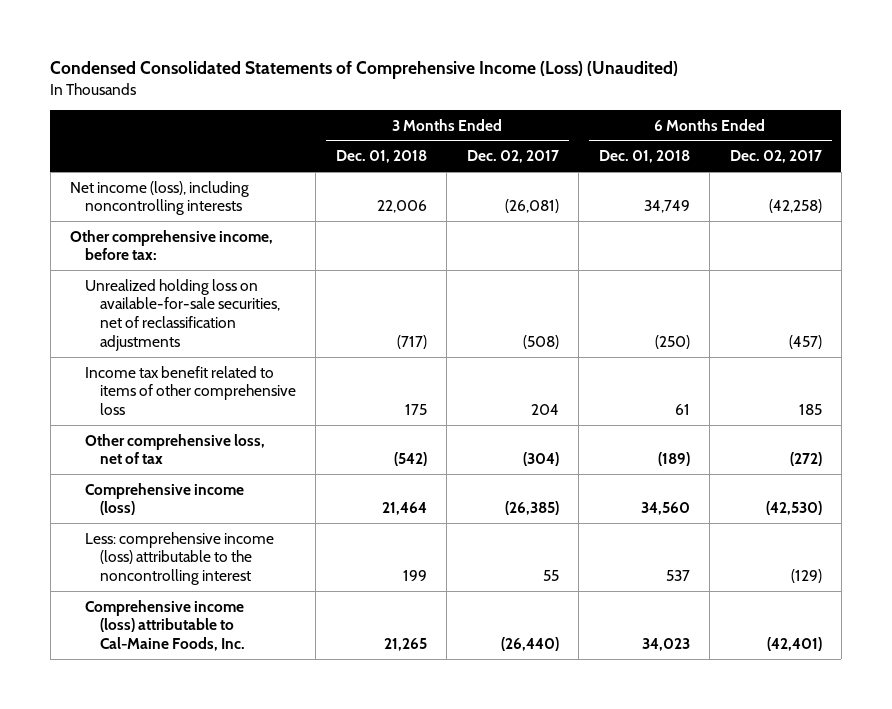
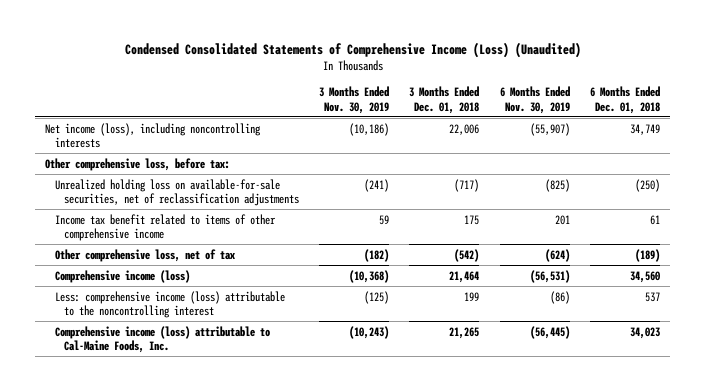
[466,150,559,164] Dec. 02, 2017 -> none
[729,150,822,164] Dec. 02, 2017 -> none
none -> [319,86,390,114] 3 Months Ended Nov. 30, 2019
none -> [499,86,570,114] 6 Months Ended Nov. 30, 2019
[70,229,274,261] Other comprehensive income, before tax: -> [45,157,231,171] Other comprehensive loss, before tax:
[84,365,296,416] Income tax benefit related to items of other comprehensive loss -> [54,213,276,241] Income tax benefit related to items of other comprehensive income

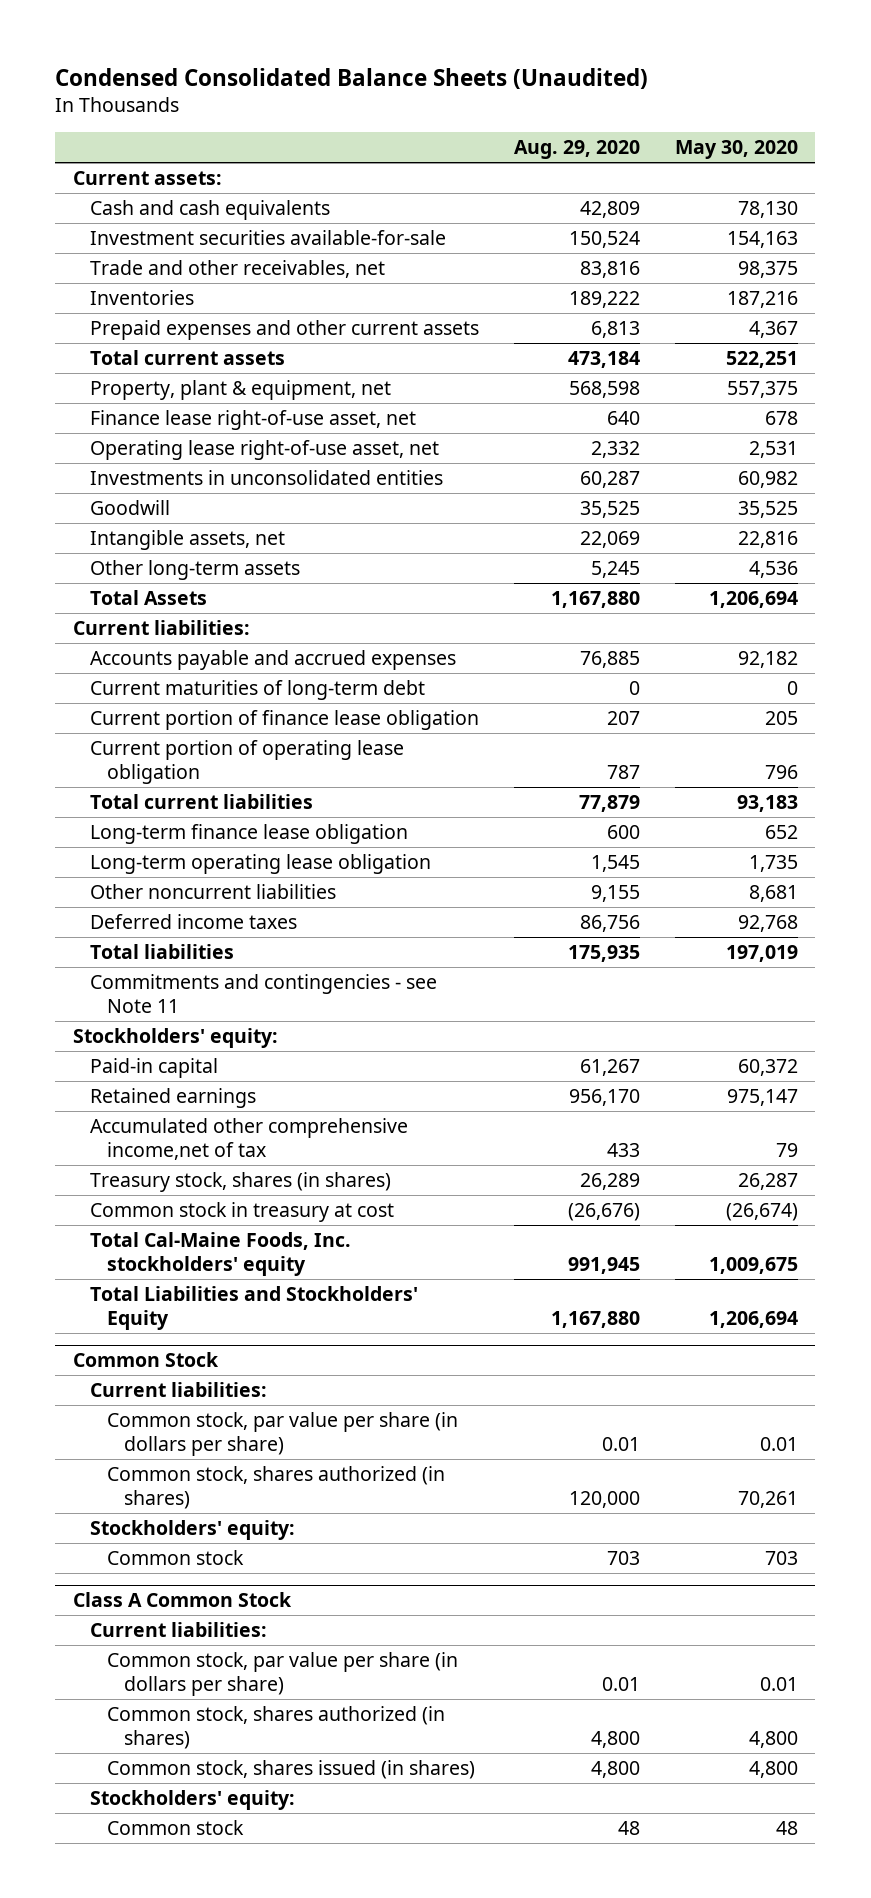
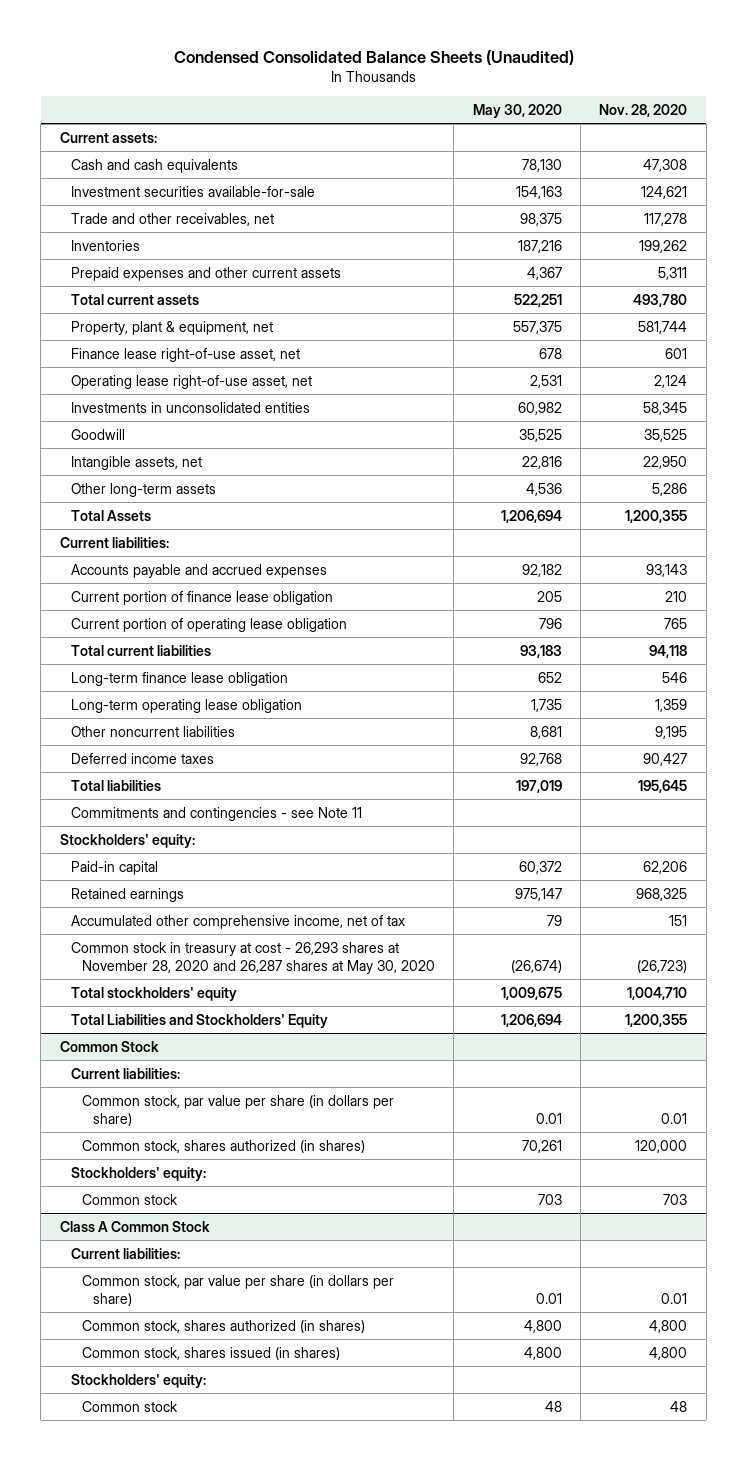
[513,140,640,160] Aug. 29, 2020 -> none
none -> [599,103,688,117] Nov. 28, 2020
[89,680,425,701] Current maturities of long-term debt -> none
[89,1172,391,1193] Treasury stock, shares (in shares) -> none
[89,1118,408,1161] Accumulated other comprehensive income,net of tax -> [70,914,405,929] Accumulated other comprehensive income, net of tax
[89,1202,394,1223] Common stock in treasury at cost -> [70,941,435,974] Common stock in treasury at cost - 26,293 shares at November 28, 2020 and 26,287 shares at May 30, 2020
[89,1232,351,1277] Total Cal-Maine Foods, Inc. stockholders' equity -> [70,986,237,1001] Total stockholders' equity

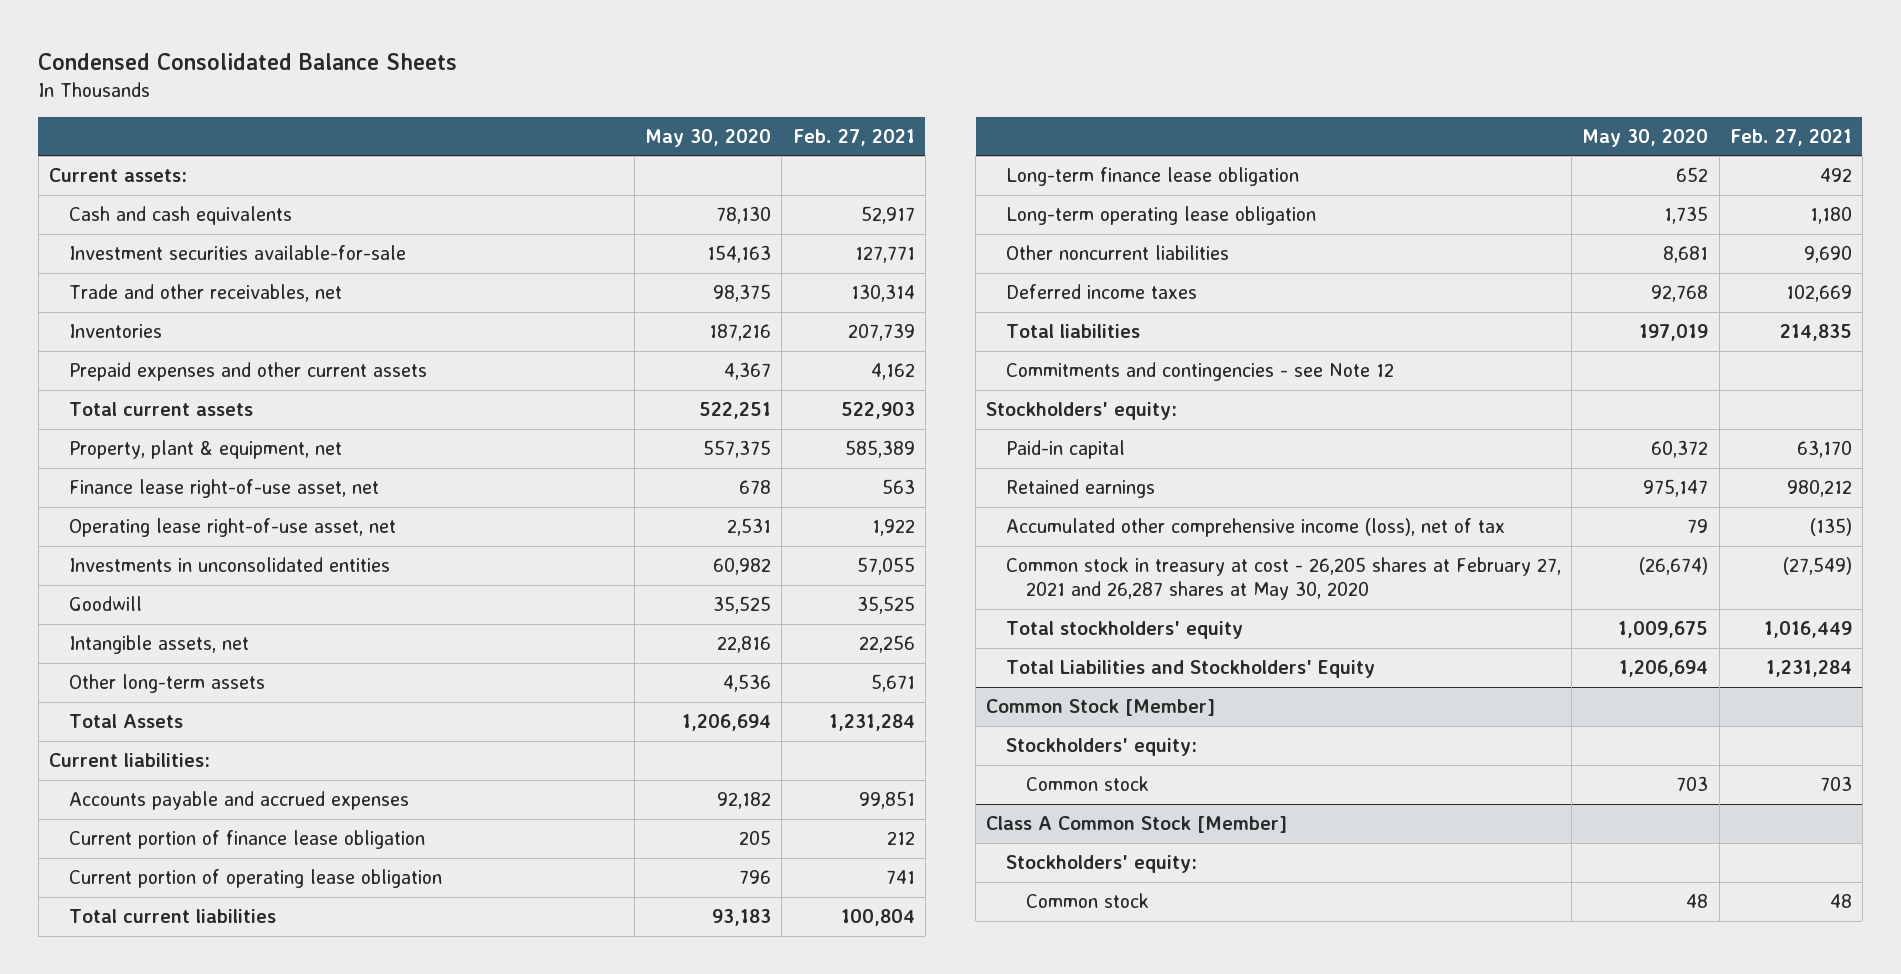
[173,49,574,65] Condensed Consolidated Balance Sheets (Unaudited) -> [38,52,458,70] Condensed Consolidated Balance Sheets
[599,103,688,117] Nov. 28, 2020 -> none
none -> [792,129,915,147] Feb. 27, 2021
[70,806,362,821] Commitments and contingencies - see Note 11 -> [1006,362,1395,382] Commitments and contingencies - see Note 12
[70,914,405,929] Accumulated other comprehensive income, net of tax -> [1006,518,1506,538] Accumulated other comprehensive income (loss), net of tax
[70,941,435,974] Common stock in treasury at cost - 26,293 shares at November 28, 2020 and 26,287 shares at May 30, 2020 -> [1006,557,1562,601] Common stock in treasury at cost - 26,205 shares at February 27, 2021 and 26,287 shares at May 30, 2020
[70,1067,180,1079] Current liabilities: -> none
[81,1094,394,1126] Common stock, par value per share (in dollars per share) -> none
[81,1139,365,1153] Common stock, shares authorized (in shares) -> none
[59,1040,159,1052] Common Stock -> [986,699,1216,717] Common Stock [Member]
[70,1247,180,1259] Current liabilities: -> none
[81,1274,394,1306] Common stock, par value per share (in dollars per share) -> none
[81,1319,365,1333] Common stock, shares authorized (in shares) -> none
[81,1346,340,1360] Common stock, shares issued (in shares) -> none
[59,1220,210,1232] Class A Common Stock -> [986,816,1288,834] Class A Common Stock [Member]

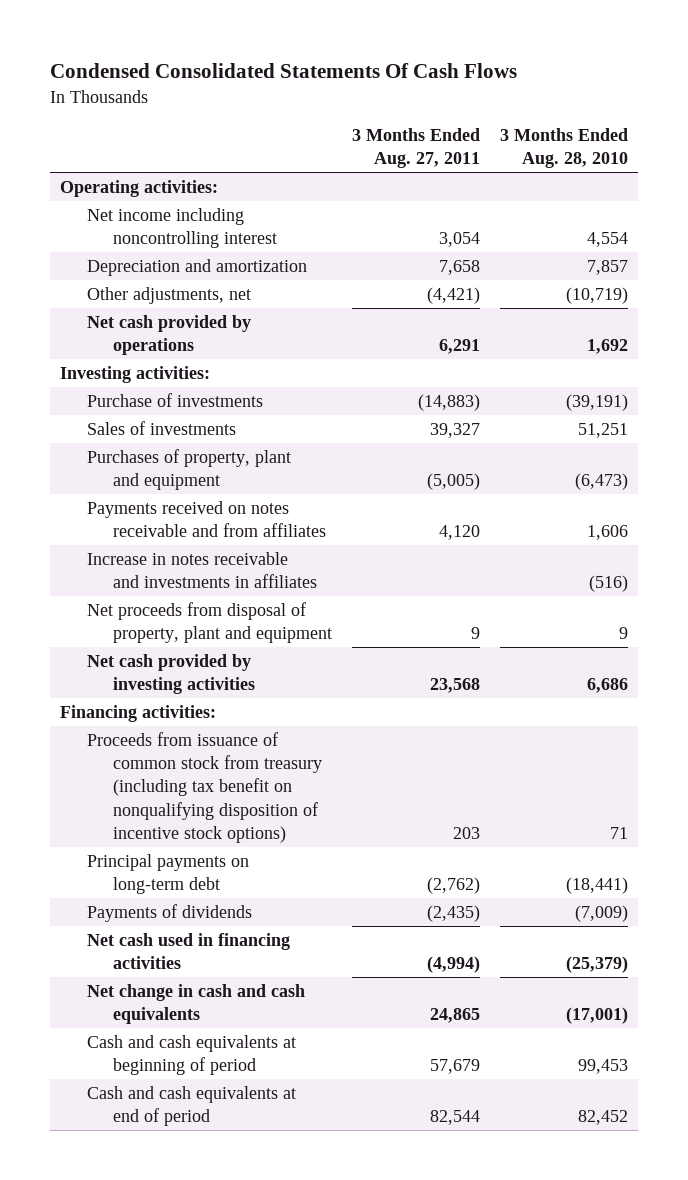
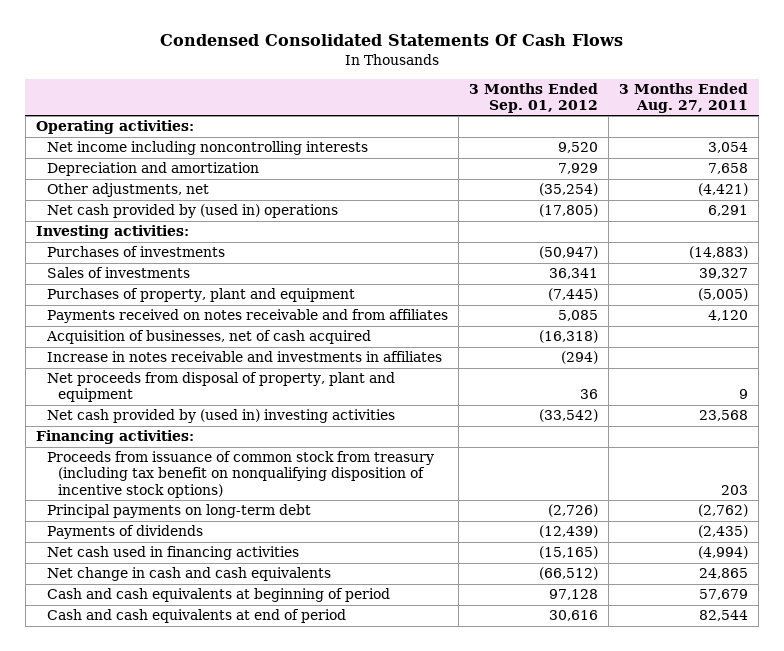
[500,127,629,168] 3 Months Ended Aug. 28, 2010 -> none
none -> [469,82,599,114] 3 Months Ended Sep. 01, 2012
[86,207,278,249] Net income including noncontrolling interest -> [47,141,369,156] Net income including noncontrolling interests
[86,314,251,356] Net cash provided by operations -> [47,204,339,219] Net cash provided by (used in) operations
[86,392,263,407] Purchase of investments -> [47,246,226,258] Purchases of investments
none -> [46,330,372,345] Acquisition of businesses, net of cash acquired
[86,653,256,695] Net cash provided by investing activities -> [47,409,396,424] Net cash provided by (used in) investing activities

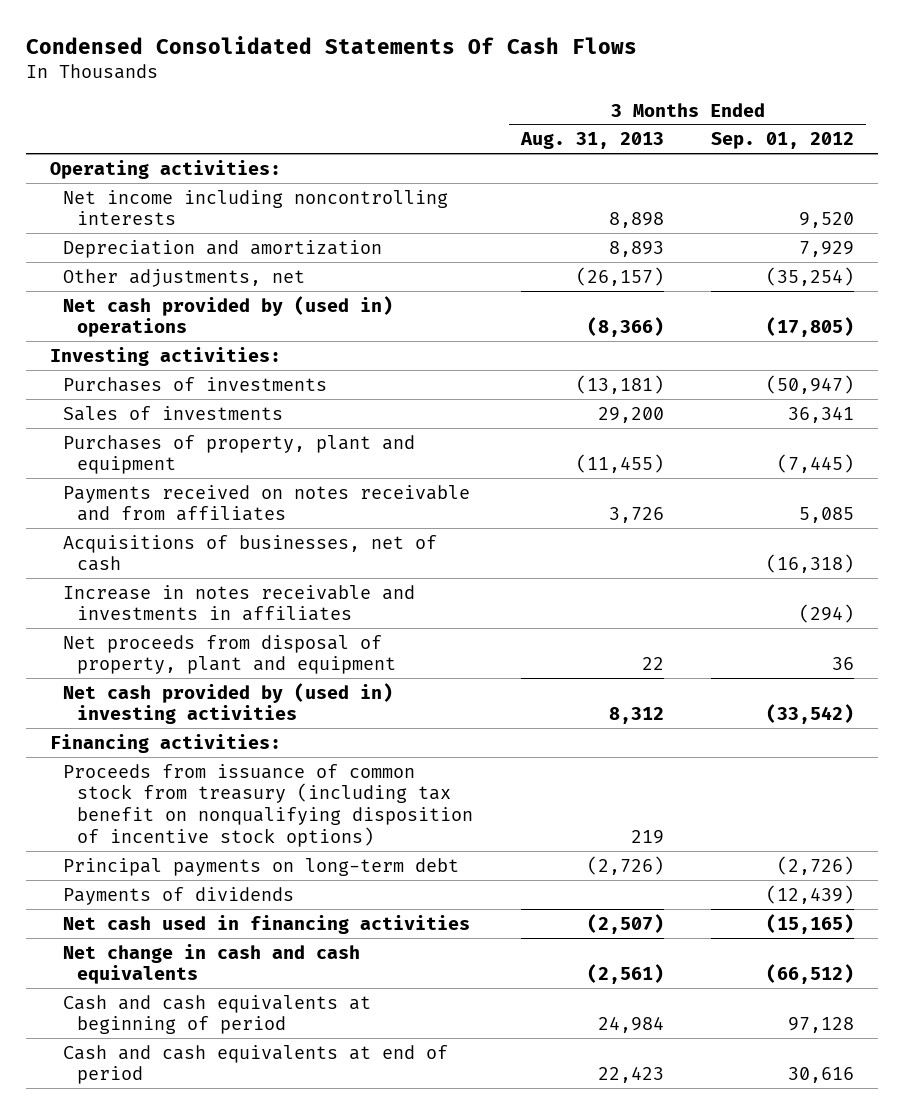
[619,82,749,114] 3 Months Ended Aug. 27, 2011 -> none
none -> [519,132,664,150] Aug. 31, 2013
[46,330,372,345] Acquisition of businesses, net of cash acquired -> [63,534,438,572] Acquisitions of businesses, net of cash

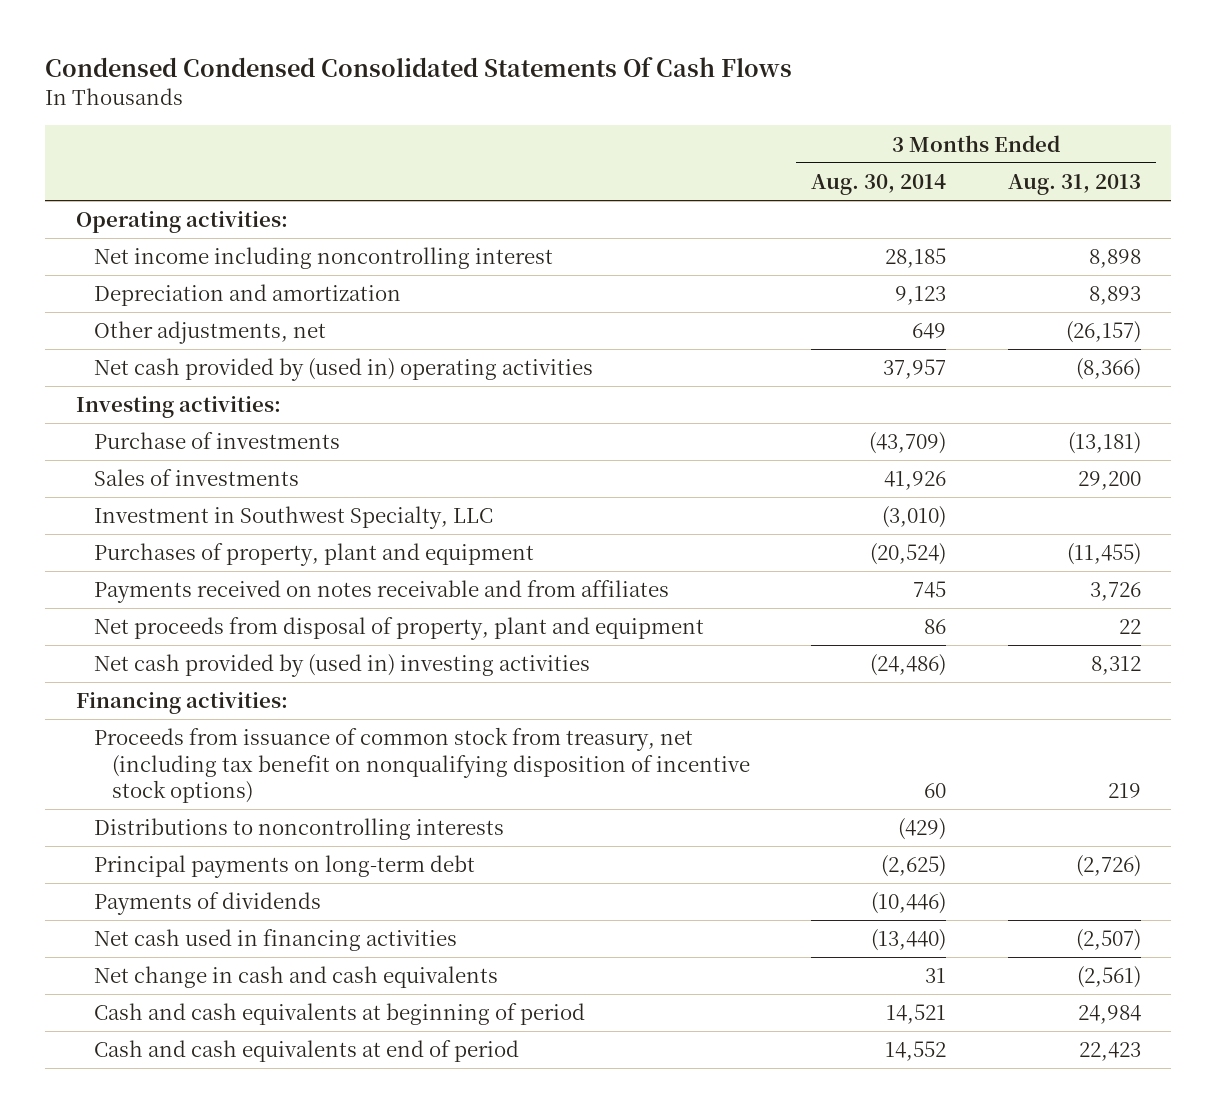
[26,36,638,55] Condensed Consolidated Statements Of Cash Flows -> [45,57,793,78] Condensed Condensed Consolidated Statements Of Cash Flows
[711,132,855,150] Sep. 01, 2012 -> none
none -> [811,173,947,195] Aug. 30, 2014
[63,189,449,226] Net income including noncontrolling interests -> [94,247,554,270] Net income including noncontrolling interest
[63,295,394,338] Net cash provided by (used in) operations -> [94,358,594,382] Net cash provided by (used in) operating activities
[63,376,328,392] Purchases of investments -> [94,432,341,450] Purchase of investments
none -> [94,506,494,530] Investment in Southwest Specialty, LLC
[63,534,438,572] Acquisitions of businesses, net of cash -> none
[63,584,416,622] Increase in notes receivable and investments in affiliates -> none
[63,763,473,848] Proceeds from issuance of common stock from treasury (including tax benefit on nonqualifying disposition of incentive stock options) -> [94,727,751,804] Proceeds from issuance of common stock from treasury, net (including tax benefit on nonqualifying disposition of incentive stock options)
none -> [94,818,505,841] Distributions to noncontrolling interests

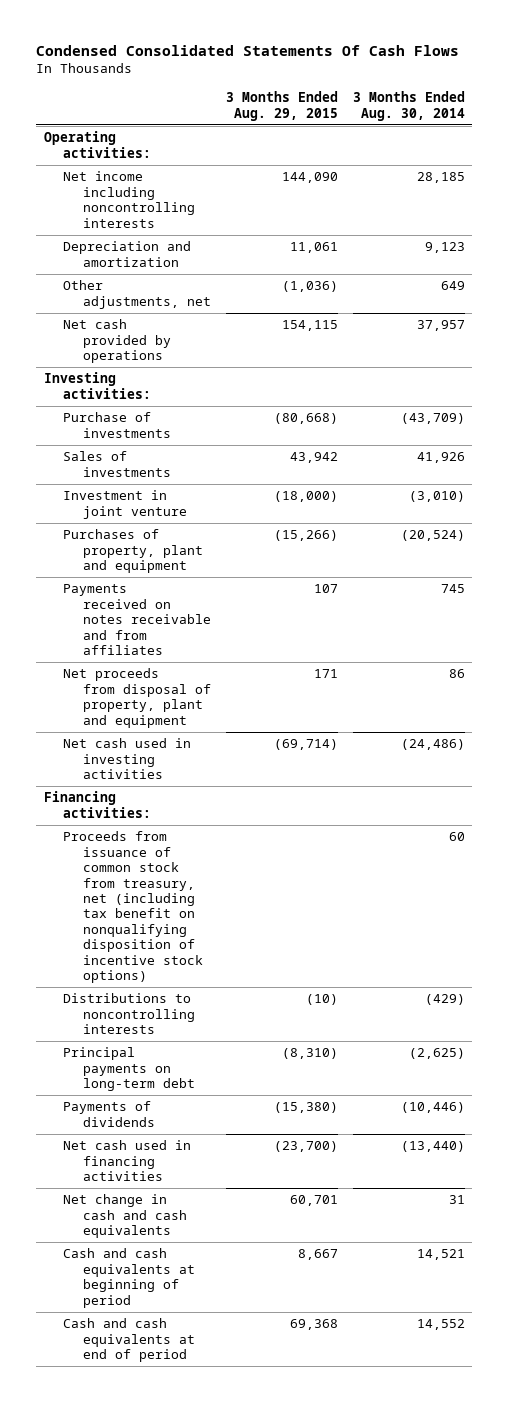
[45,57,793,78] Condensed Condensed Consolidated Statements Of Cash Flows -> [36,44,460,56] Condensed Consolidated Statements Of Cash Flows
[1007,173,1141,195] Aug. 31, 2013 -> none
none -> [225,91,338,121] 3 Months Ended Aug. 29, 2015
[94,247,554,270] Net income including noncontrolling interest -> [63,171,195,228] Net income including noncontrolling interests
[94,358,594,382] Net cash provided by (used in) operating activities -> [63,319,171,364] Net cash provided by operations
[94,506,494,530] Investment in Southwest Specialty, LLC -> [63,490,187,519] Investment in joint venture
[94,654,591,678] Net cash provided by (used in) investing activities -> [63,738,192,780] Net cash used in investing activities

